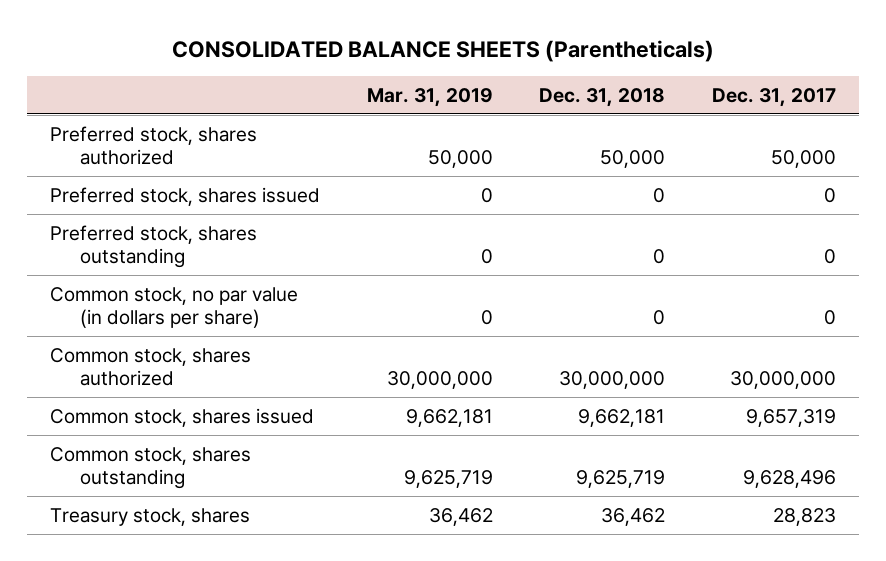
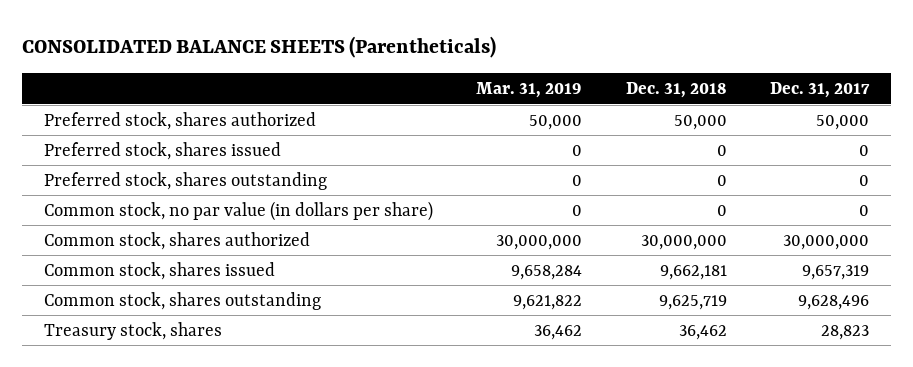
[405,408,493,427] 9,662,181 -> [511,264,583,280] 9,658,284
[403,470,493,489] 9,625,719 -> [513,294,583,310] 9,621,822

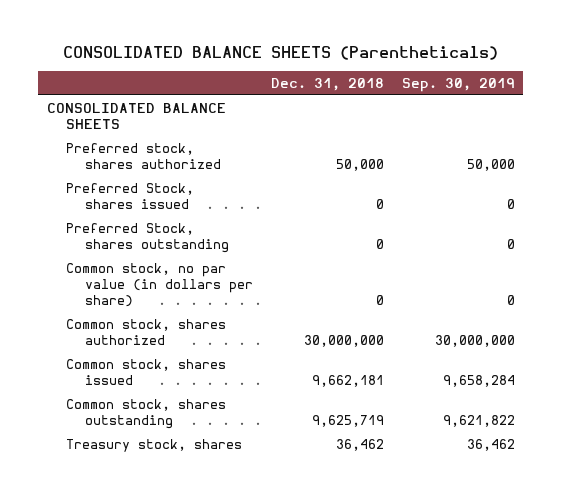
[476,82,583,99] Mar. 31, 2019 -> none
[770,82,871,99] Dec. 31, 2017 -> none
none -> [401,78,515,93] Sep. 30, 2019
none -> [46,102,226,129] CONSOLIDATED BALANCE SHEETS
[43,141,281,160] Preferred stock, shares issued -> [65,182,194,209] Preferred Stock, shares issued
[43,171,327,190] Preferred stock, shares outstanding -> [65,222,229,253] Preferred Stock, shares outstanding

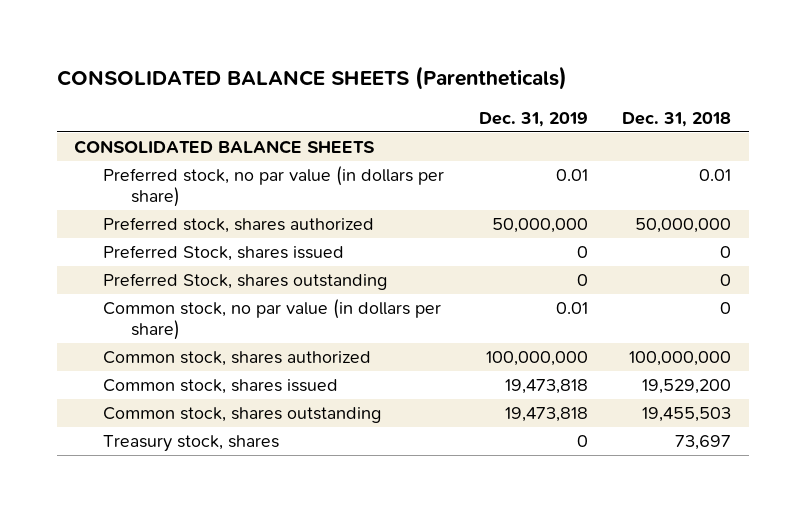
[401,78,515,93] Sep. 30, 2019 -> none
none -> [478,111,588,127] Dec. 31, 2019
none -> [102,166,444,208] Preferred stock, no par value (in dollars per share)
[335,158,384,171] 50,000 -> [635,218,732,234] 50,000,000
[303,334,384,347] 30,000,000 -> [629,351,732,367] 100,000,000
[311,374,384,387] 9,662,181 -> [642,379,732,395] 19,529,200
[311,414,384,427] 9,625,719 -> [642,407,732,423] 19,455,503
[335,438,384,451] 36,462 -> [675,435,732,451] 73,697

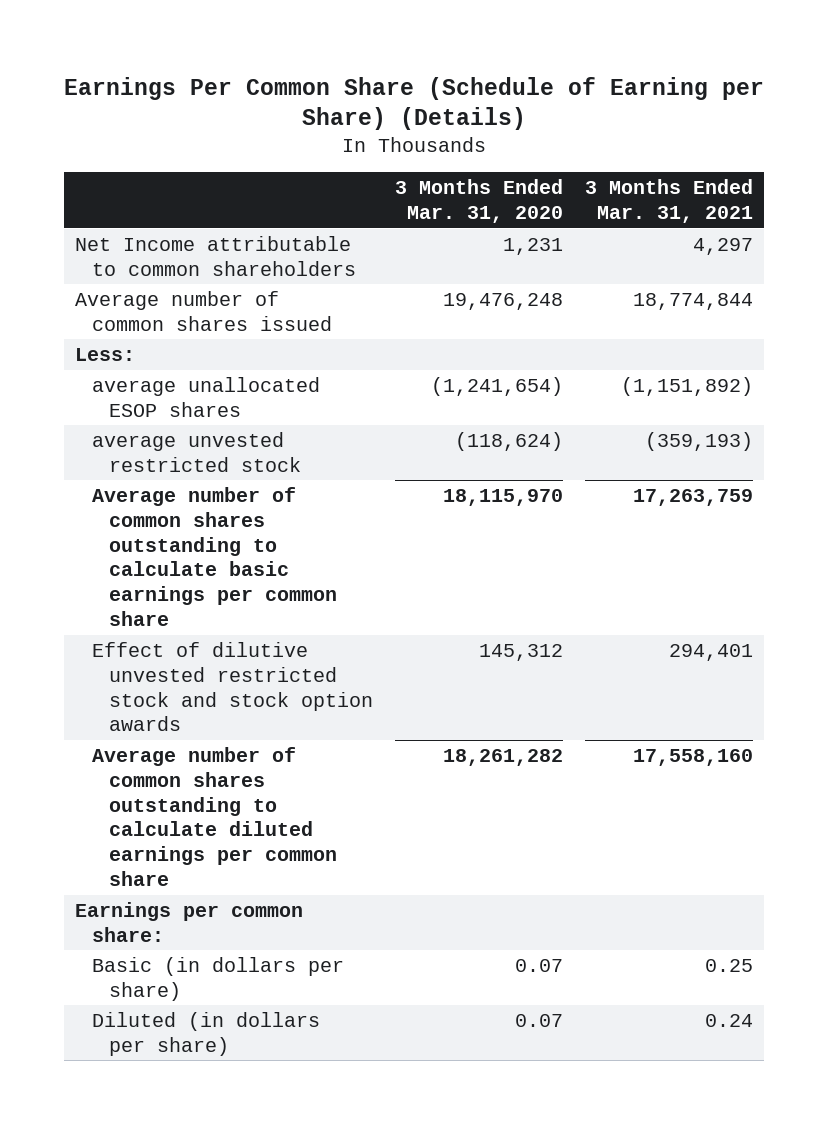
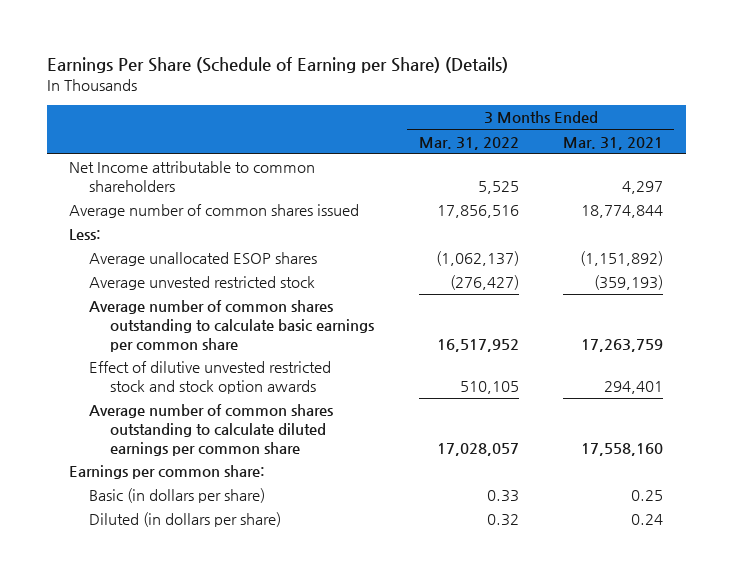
[63,76,764,131] Earnings Per Common Share (Schedule of Earning per Share) (Details) -> [46,56,508,73] Earnings Per Share (Schedule of Earning per Share) (Details)
[394,179,563,223] 3 Months Ended Mar. 31, 2020 -> none
none -> [418,136,519,150] Mar. 31, 2022
[91,376,320,417] average unallocated ESOP shares -> [89,252,318,267] Average unallocated ESOP shares
[91,431,301,472] average unvested restricted stock -> [89,276,316,291] Average unvested restricted stock

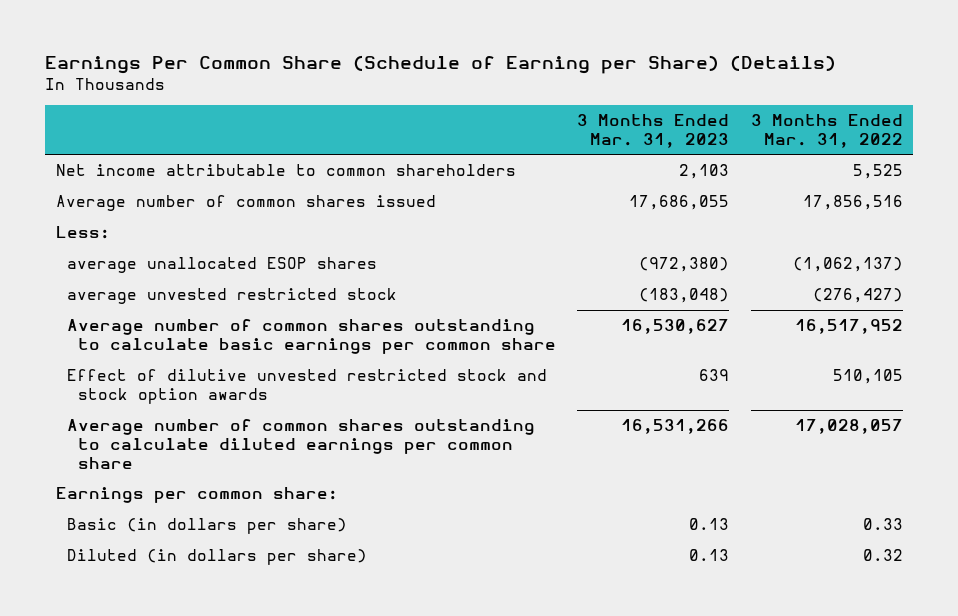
[46,56,508,73] Earnings Per Share (Schedule of Earning per Share) (Details) -> [44,54,836,74] Earnings Per Common Share (Schedule of Earning per Share) (Details)
[563,136,664,150] Mar. 31, 2021 -> none
none -> [577,114,730,148] 3 Months Ended Mar. 31, 2023
[68,161,315,192] Net Income attributable to common shareholders -> [55,164,516,177] Net income attributable to common shareholders
[89,252,318,267] Average unallocated ESOP shares -> [66,257,377,274] average unallocated ESOP shares
[89,276,316,291] Average unvested restricted stock -> [66,288,397,305] average unvested restricted stock

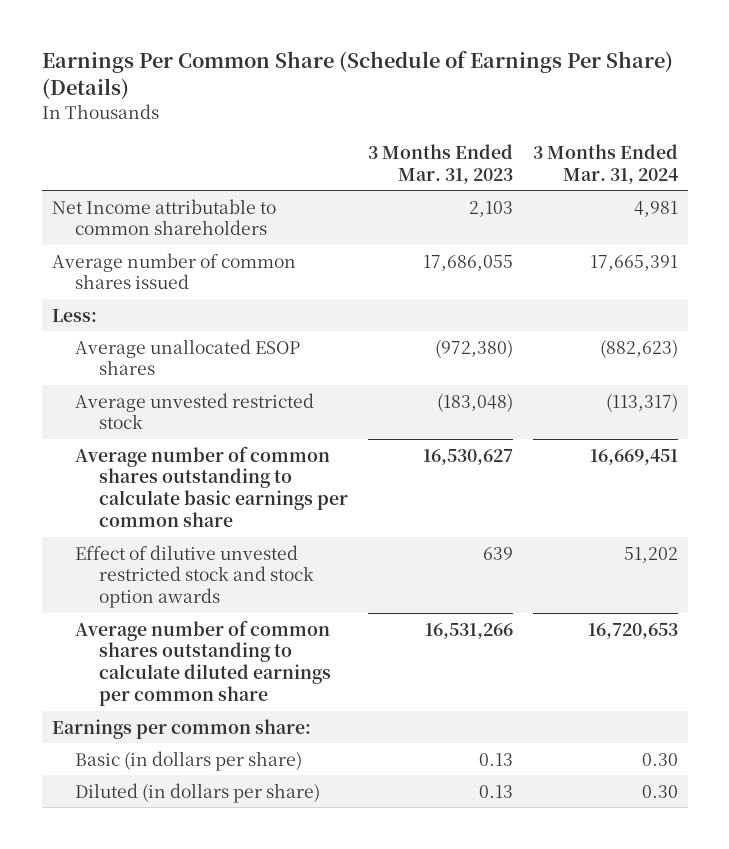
[44,54,836,74] Earnings Per Common Share (Schedule of Earning per Share) (Details) -> [41,51,673,100] Earnings Per Common Share (Schedule of Earnings Per Share) (Details)
[750,114,903,148] 3 Months Ended Mar. 31, 2022 -> none
none -> [532,143,678,184] 3 Months Ended Mar. 31, 2024
[55,164,516,177] Net income attributable to common shareholders -> [51,198,276,236] Net Income attributable to common shareholders
[66,257,377,274] average unallocated ESOP shares -> [75,338,301,376] Average unallocated ESOP shares
[66,288,397,305] average unvested restricted stock -> [75,392,315,430] Average unvested restricted stock

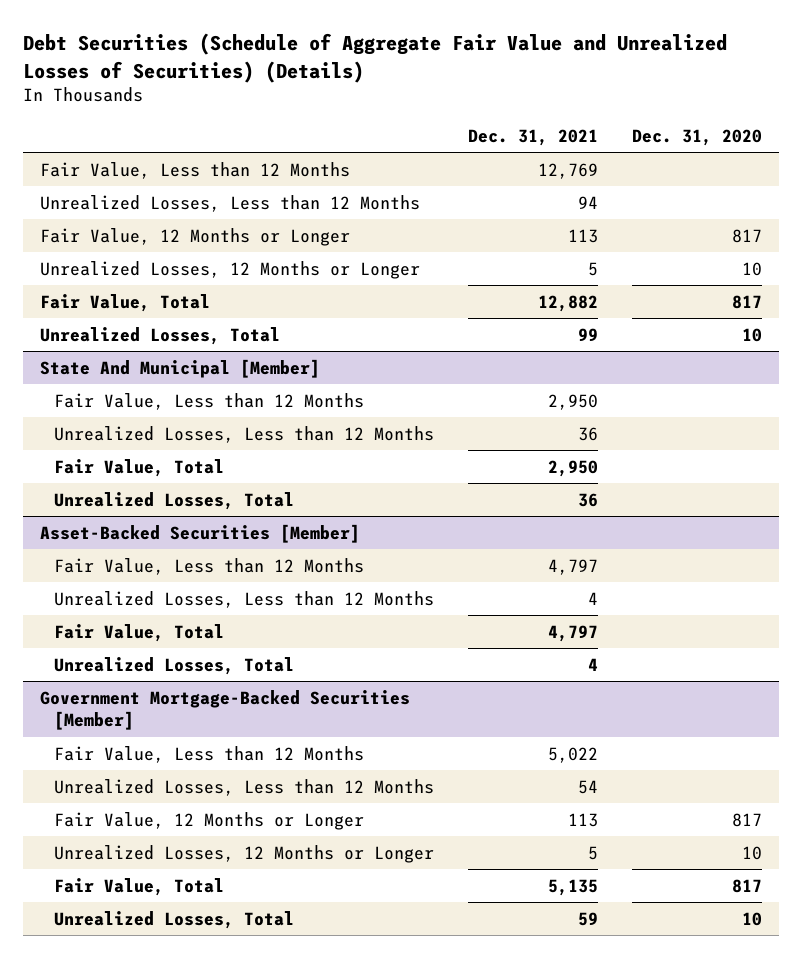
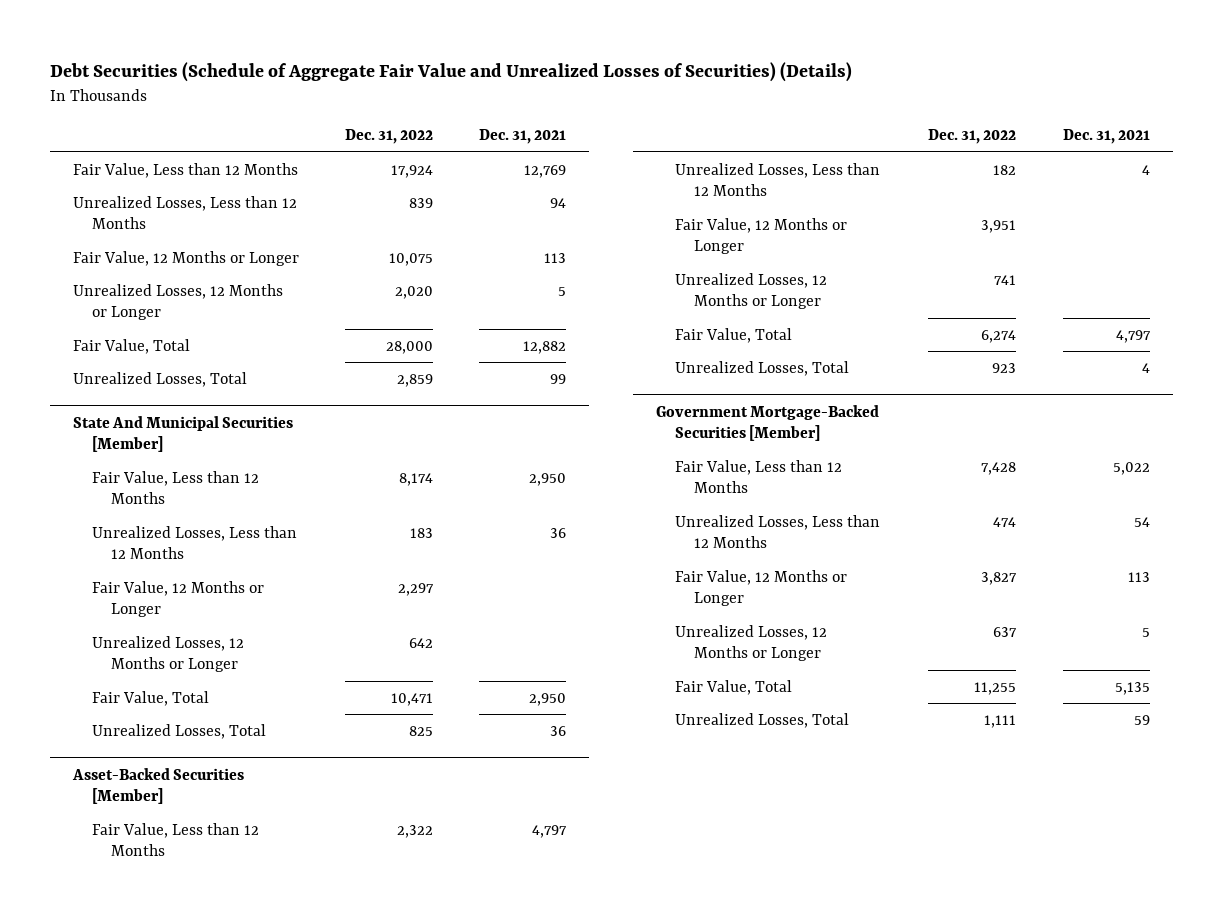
[632,128,763,146] Dec. 31, 2020 -> none
none -> [344,129,433,145] Dec. 31, 2022
[40,358,321,378] State And Municipal [Member] -> [72,415,293,453] State And Municipal Securities [Member]
none -> [91,580,264,618] Fair Value, 12 Months or Longer
none -> [91,635,244,673] Unrealized Losses, 12 Months or Longer
none -> [675,217,848,255] Fair Value, 12 Months or Longer
none -> [675,272,828,310] Unrealized Losses, 12 Months or Longer

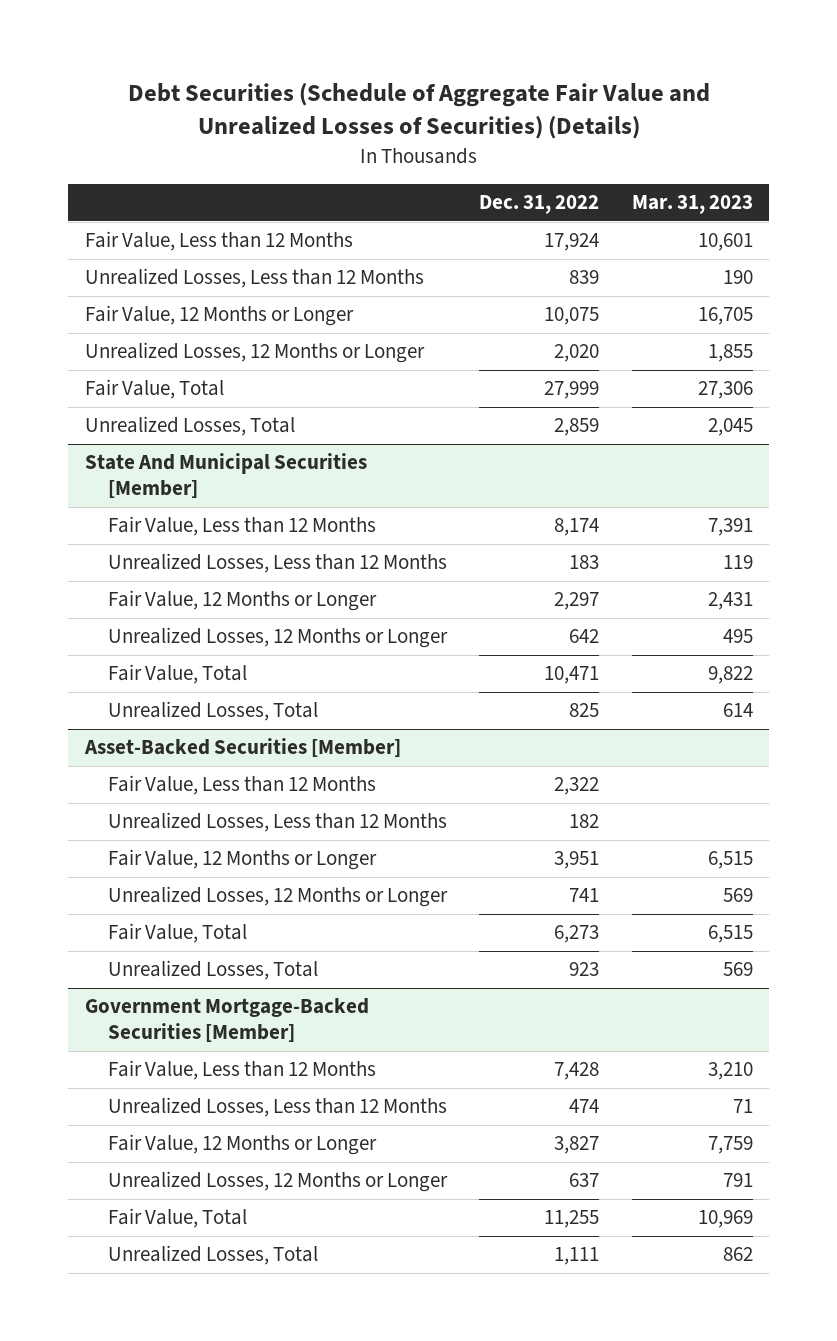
[478,129,566,145] Dec. 31, 2021 -> none
none -> [631,195,753,215] Mar. 31, 2023
[385,340,433,354] 28,000 -> [544,381,600,400] 27,999
[981,329,1017,343] 6,274 -> [554,925,600,944] 6,273

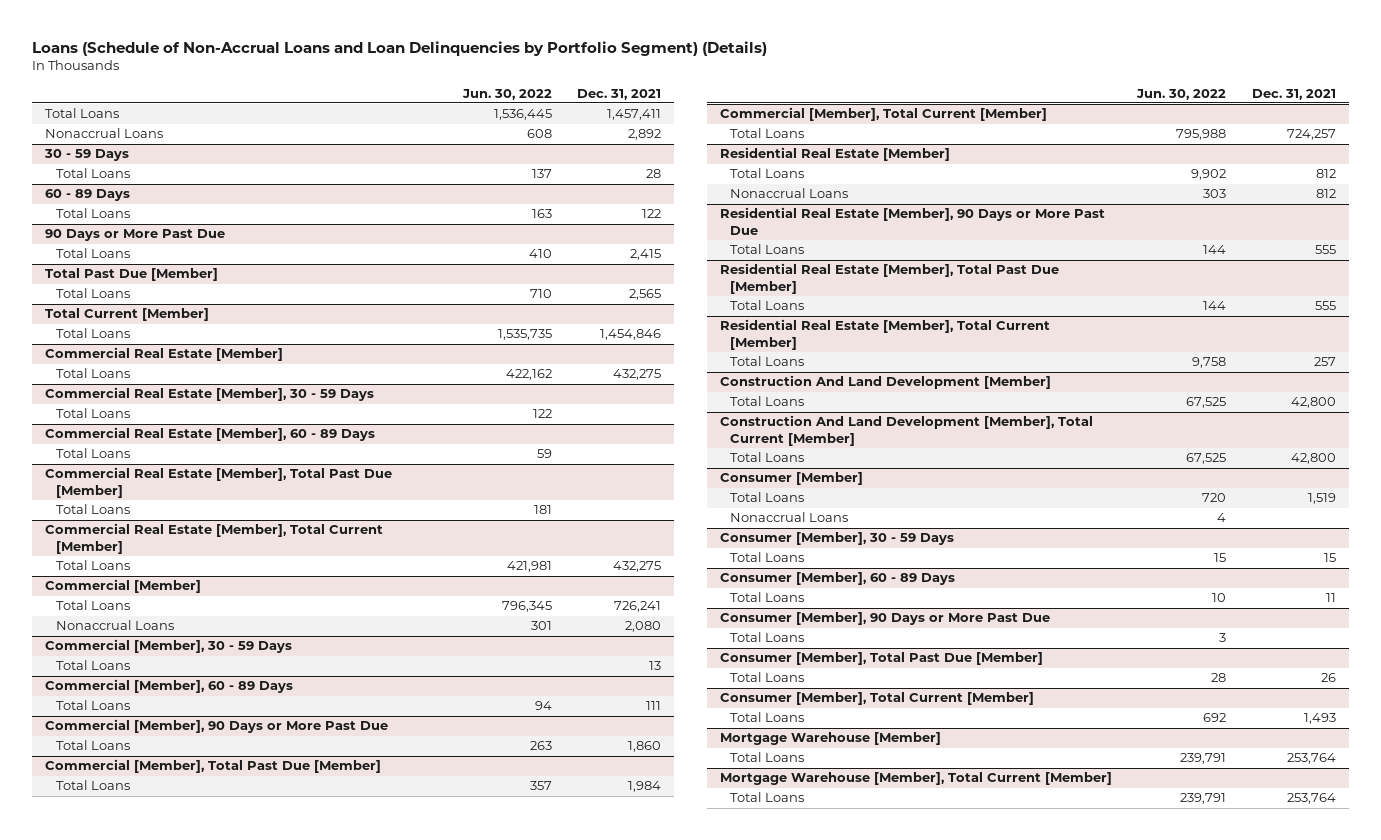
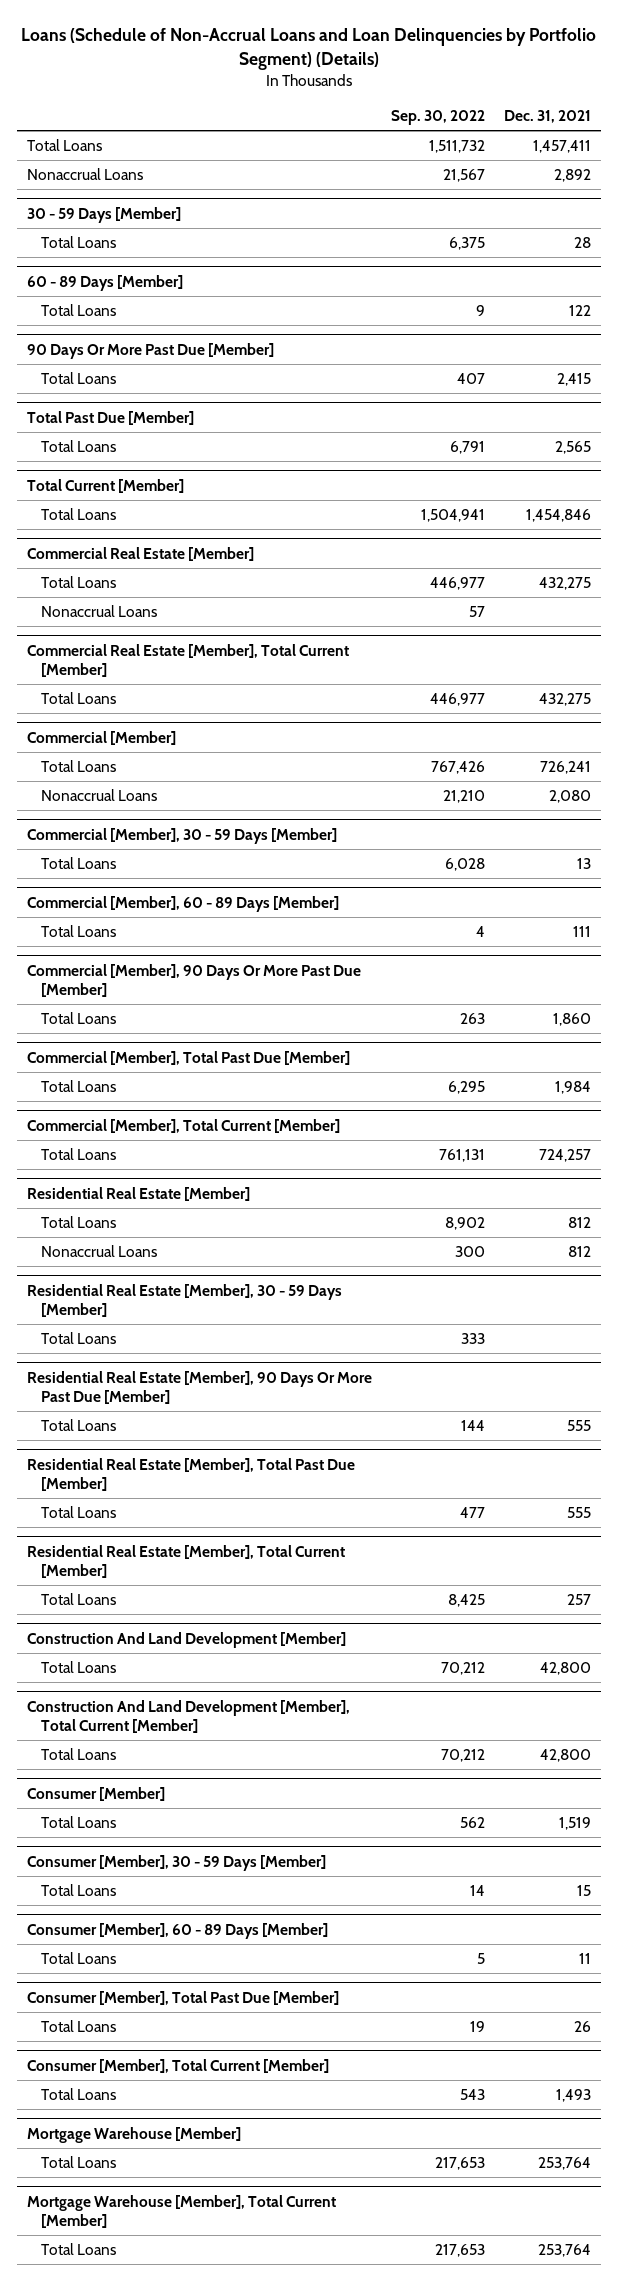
[461,88,552,100] Jun. 30, 2022 -> none
none -> [391,110,486,126] Sep. 30, 2022
[44,149,130,162] 30 - 59 Days -> [27,206,182,223] 30 - 59 Days [Member]
[45,189,131,202] 60 - 89 Days -> [27,274,184,291] 60 - 89 Days [Member]
[45,229,226,242] 90 Days or More Past Due -> [27,342,275,359] 90 Days Or More Past Due [Member]
[45,387,375,402] Commercial Real Estate [Member], 30 - 59 Days -> none
[55,408,130,419] Total Loans -> none
[45,427,376,442] Commercial Real Estate [Member], 60 - 89 Days -> none
[55,448,130,459] Total Loans -> none
[45,467,393,498] Commercial Real Estate [Member], Total Past Due [Member] -> none
[55,504,130,515] Total Loans -> none
none -> [40,604,157,617] Nonaccrual Loans
[45,639,293,654] Commercial [Member], 30 - 59 Days -> [27,827,338,844] Commercial [Member], 30 - 59 Days [Member]
[45,679,294,694] Commercial [Member], 60 - 89 Days -> [27,895,340,912] Commercial [Member], 60 - 89 Days [Member]
[45,719,389,734] Commercial [Member], 90 Days or More Past Due -> [27,963,362,997] Commercial [Member], 90 Days Or More Past Due [Member]
none -> [27,1283,343,1317] Residential Real Estate [Member], 30 - 59 Days [Member]
none -> [40,1331,116,1344] Total Loans
[719,207,1105,235] Residential Real Estate [Member], 90 Days or More Past Due -> [27,1370,373,1404] Residential Real Estate [Member], 90 Days Or More Past Due [Member]
[730,512,849,523] Nonaccrual Loans -> none
[719,532,954,546] Consumer [Member], 30 - 59 Days -> [27,1854,327,1871] Consumer [Member], 30 - 59 Days [Member]
[719,572,955,586] Consumer [Member], 60 - 89 Days -> [27,1922,329,1939] Consumer [Member], 60 - 89 Days [Member]
[719,612,1050,626] Consumer [Member], 90 Days or More Past Due -> none
[730,632,805,643] Total Loans -> none

